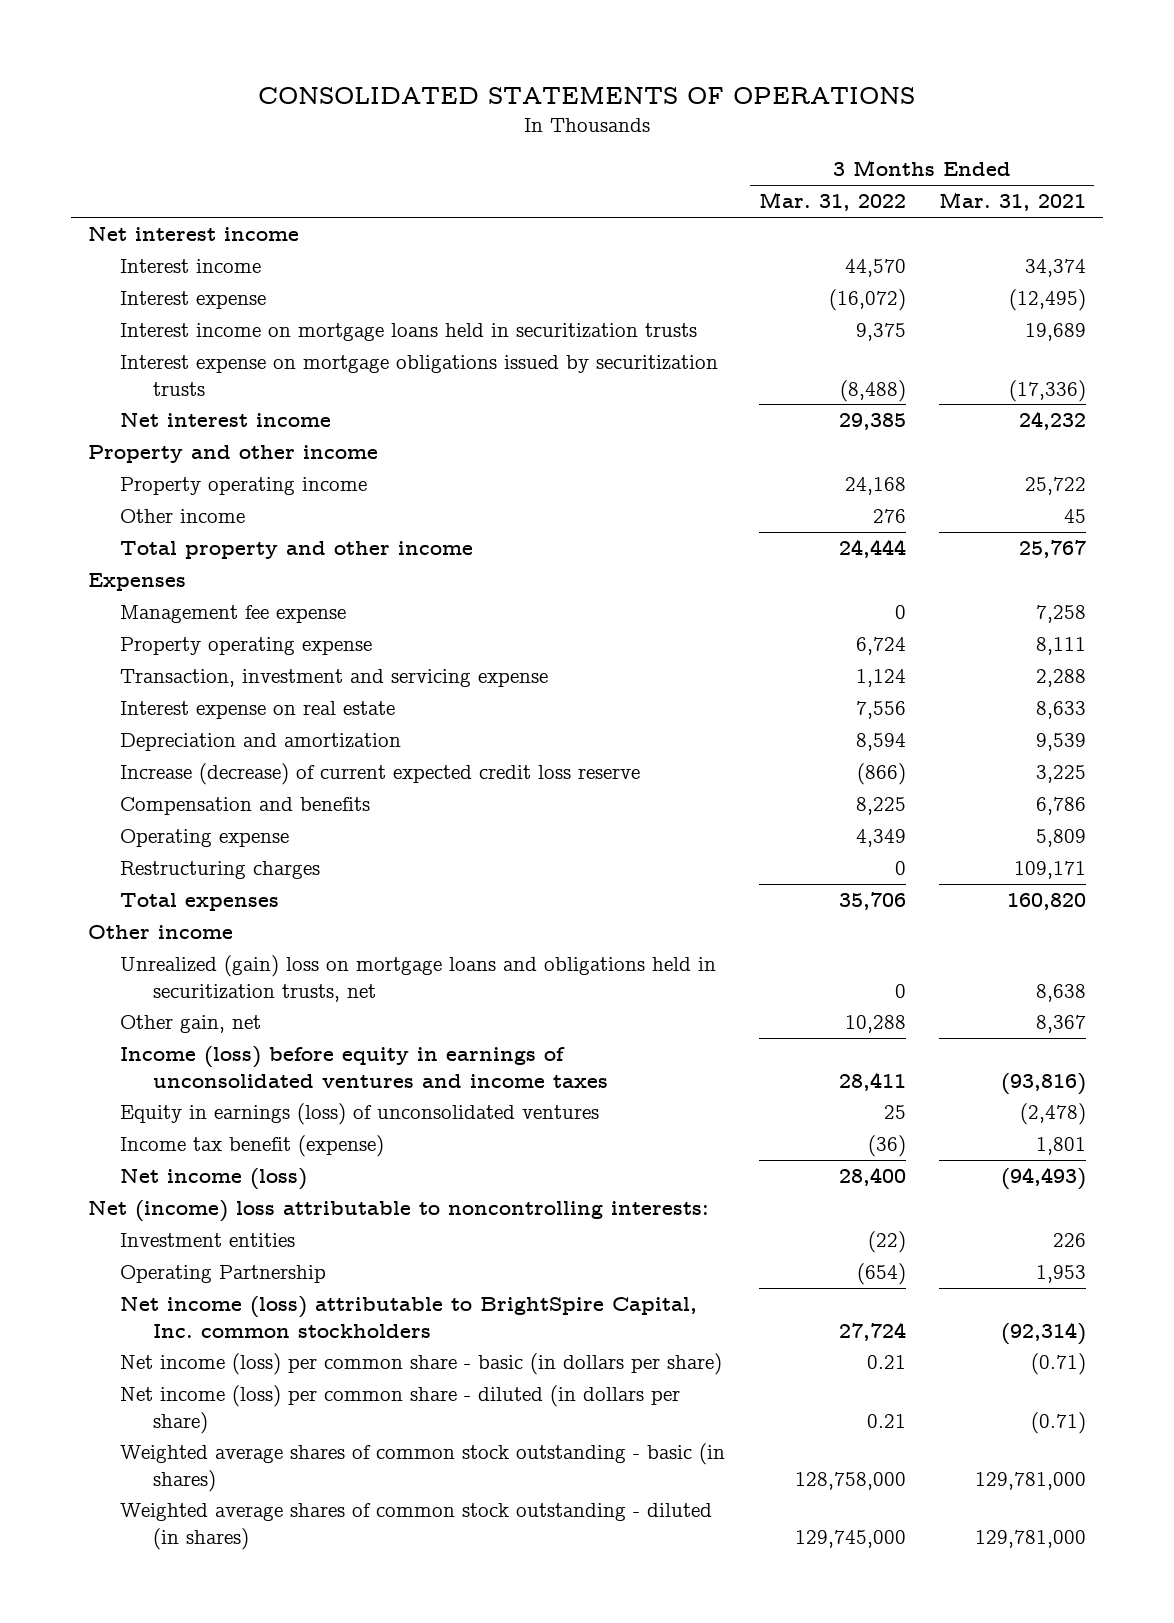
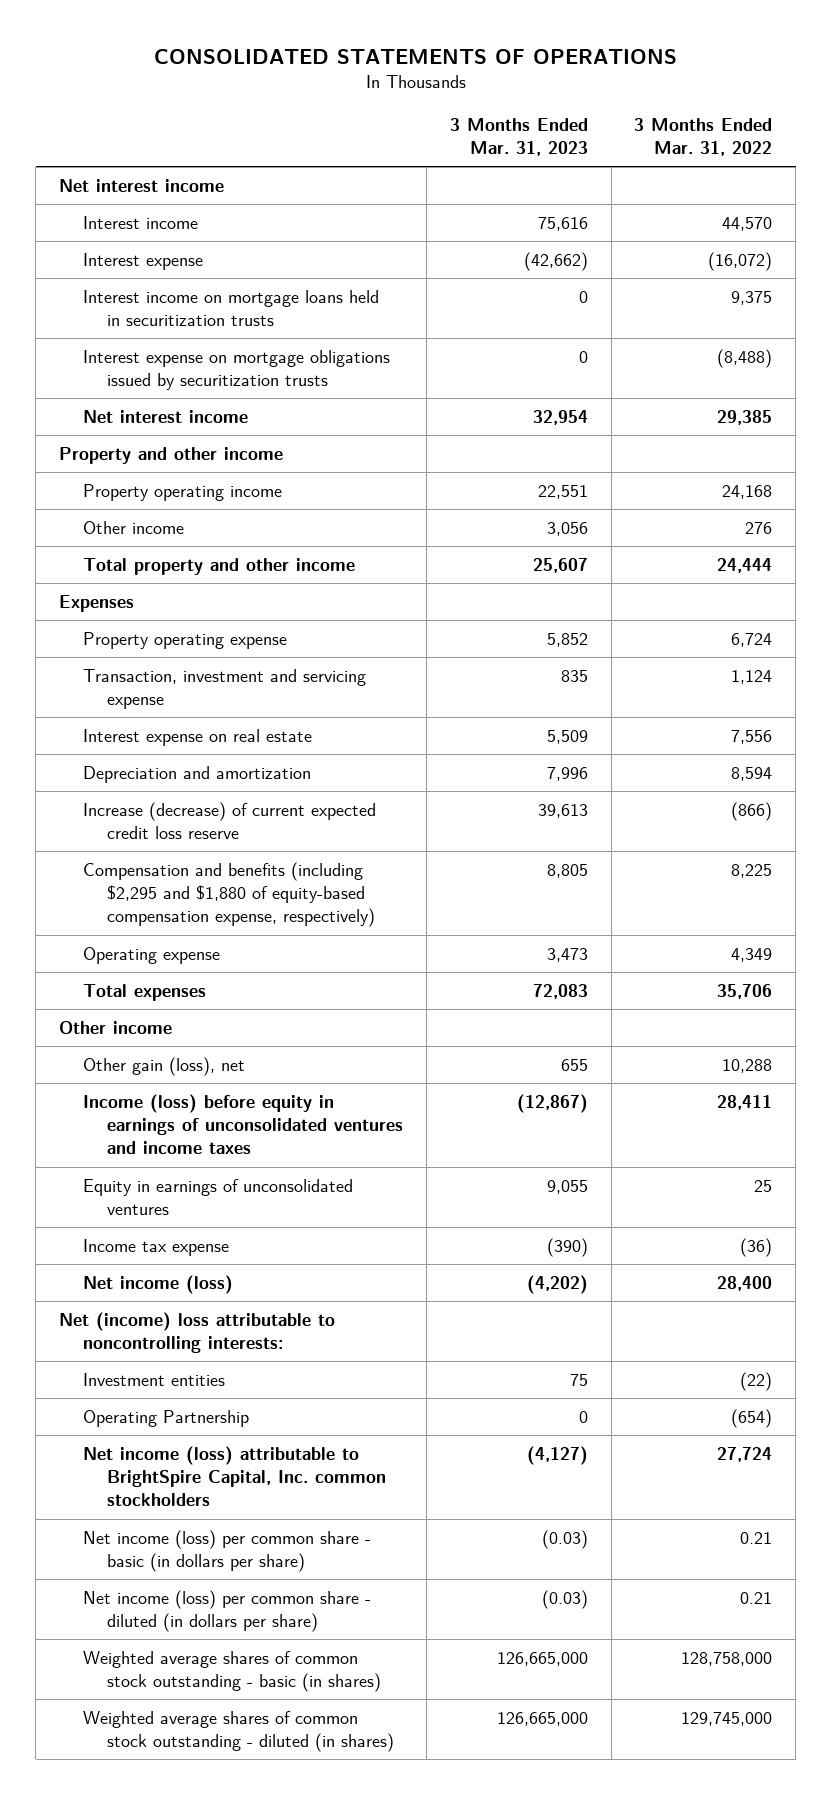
[939,192,1087,212] Mar. 31, 2021 -> none
none -> [449,117,588,156] 3 Months Ended Mar. 31, 2023
[120,605,347,624] Management fee expense -> none
[120,797,371,816] Compensation and benefits -> [83,861,376,928] Compensation and benefits (including $2,295 and $1,880 of equity-based compensation expense, respectively)
[120,861,321,880] Restructuring charges -> none
[120,955,717,1002] Unrealized (gain) loss on mortgage loans and obligations held in securitization trusts, net -> none
[120,1015,262,1034] Other gain, net -> [83,1056,246,1076] Other gain (loss), net
[120,1103,600,1126] Equity in earnings (loss) of unconsolidated ventures -> [83,1178,354,1216] Equity in earnings of unconsolidated ventures
[120,1135,385,1158] Income tax benefit (expense) -> [83,1238,230,1256] Income tax expense

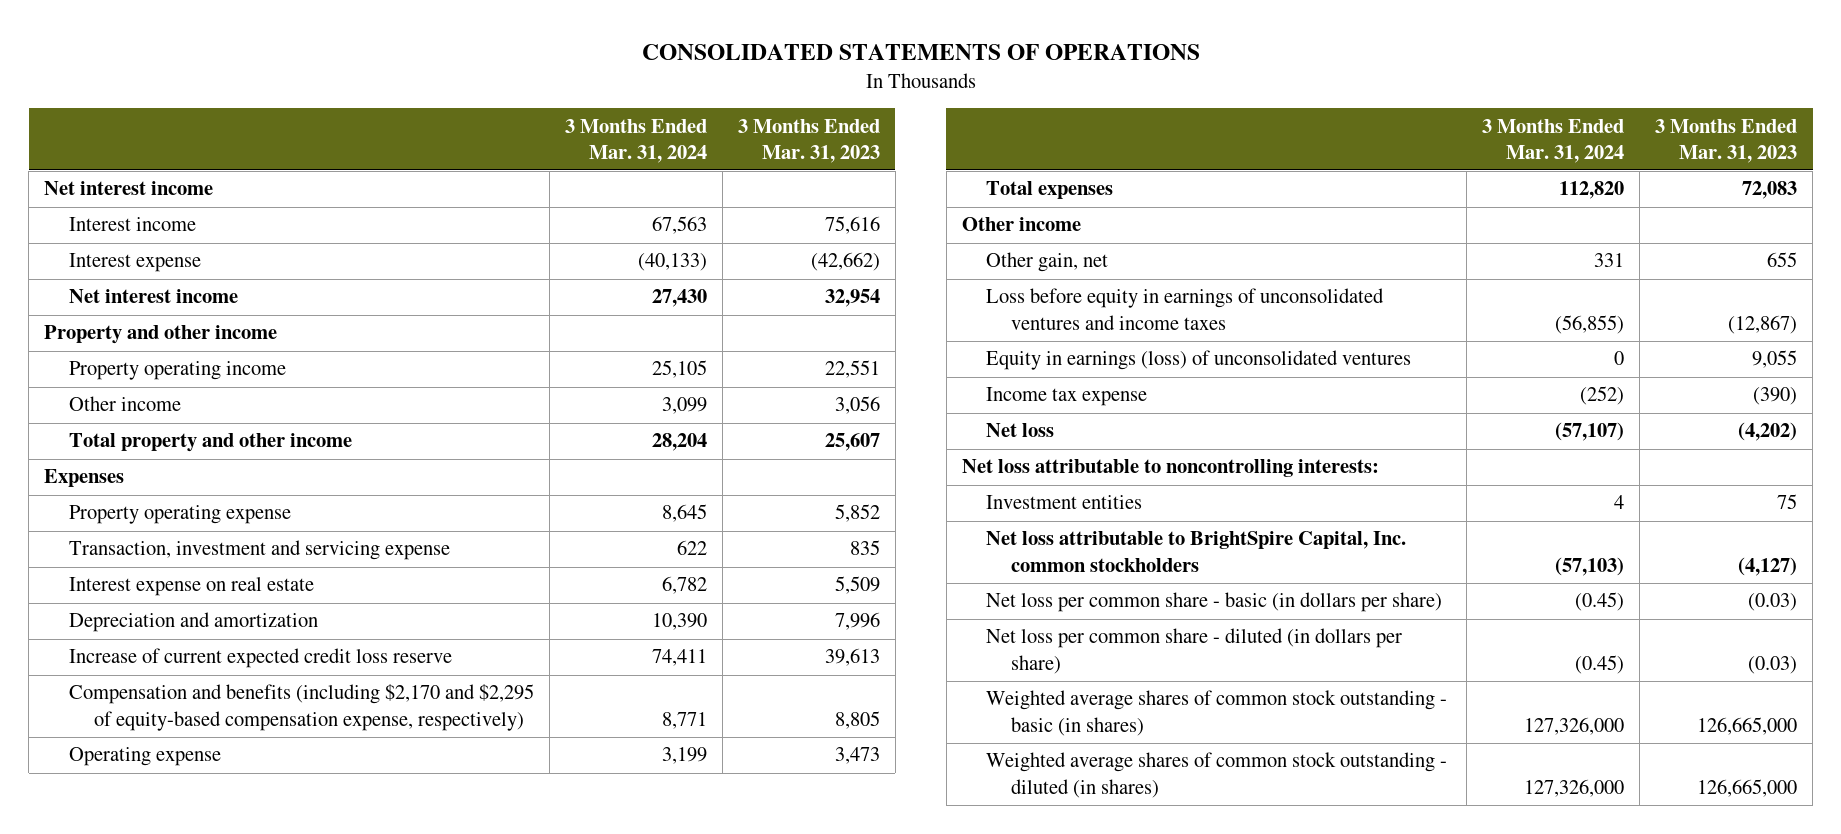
[634,117,773,156] 3 Months Ended Mar. 31, 2022 -> none
none -> [564,118,707,163] 3 Months Ended Mar. 31, 2024
[83,289,380,327] Interest income on mortgage loans held in securitization trusts -> none
[83,349,391,391] Interest expense on mortgage obligations issued by securitization trusts -> none
[83,801,377,840] Increase (decrease) of current expected credit loss reserve -> [69,648,453,669] Increase of current expected credit loss reserve
[83,861,376,928] Compensation and benefits (including $2,295 and $1,880 of equity-based compensation expense, respectively) -> [69,684,535,731] Compensation and benefits (including $2,170 and $2,295 of equity-based compensation expense, respectively)
[83,1056,246,1076] Other gain (loss), net -> [986,252,1109,273] Other gain, net
[83,1093,404,1155] Income (loss) before equity in earnings of unconsolidated ventures and income taxes -> [986,288,1385,330] Loss before equity in earnings of unconsolidated ventures and income taxes
[83,1178,354,1216] Equity in earnings of unconsolidated ventures -> [986,350,1412,371] Equity in earnings (loss) of unconsolidated ventures
[83,1274,234,1294] Net income (loss) -> [986,423,1055,438] Net loss
[58,1311,335,1354] Net (income) loss attributable to noncontrolling interests: -> [961,459,1379,478] Net loss attributable to noncontrolling interests:
[83,1409,250,1427] Operating Partnership -> none
[83,1445,387,1507] Net income (loss) attributable to BrightSpire Capital, Inc. common stockholders -> [986,531,1407,572] Net loss attributable to BrightSpire Capital, Inc. common stockholders
[83,1529,372,1573] Net income (loss) per common share - basic (in dollars per share) -> [986,592,1443,613] Net loss per common share - basic (in dollars per share)
[83,1589,372,1633] Net income (loss) per common share - diluted (in dollars per share) -> [986,628,1403,674] Net loss per common share - diluted (in dollars per share)

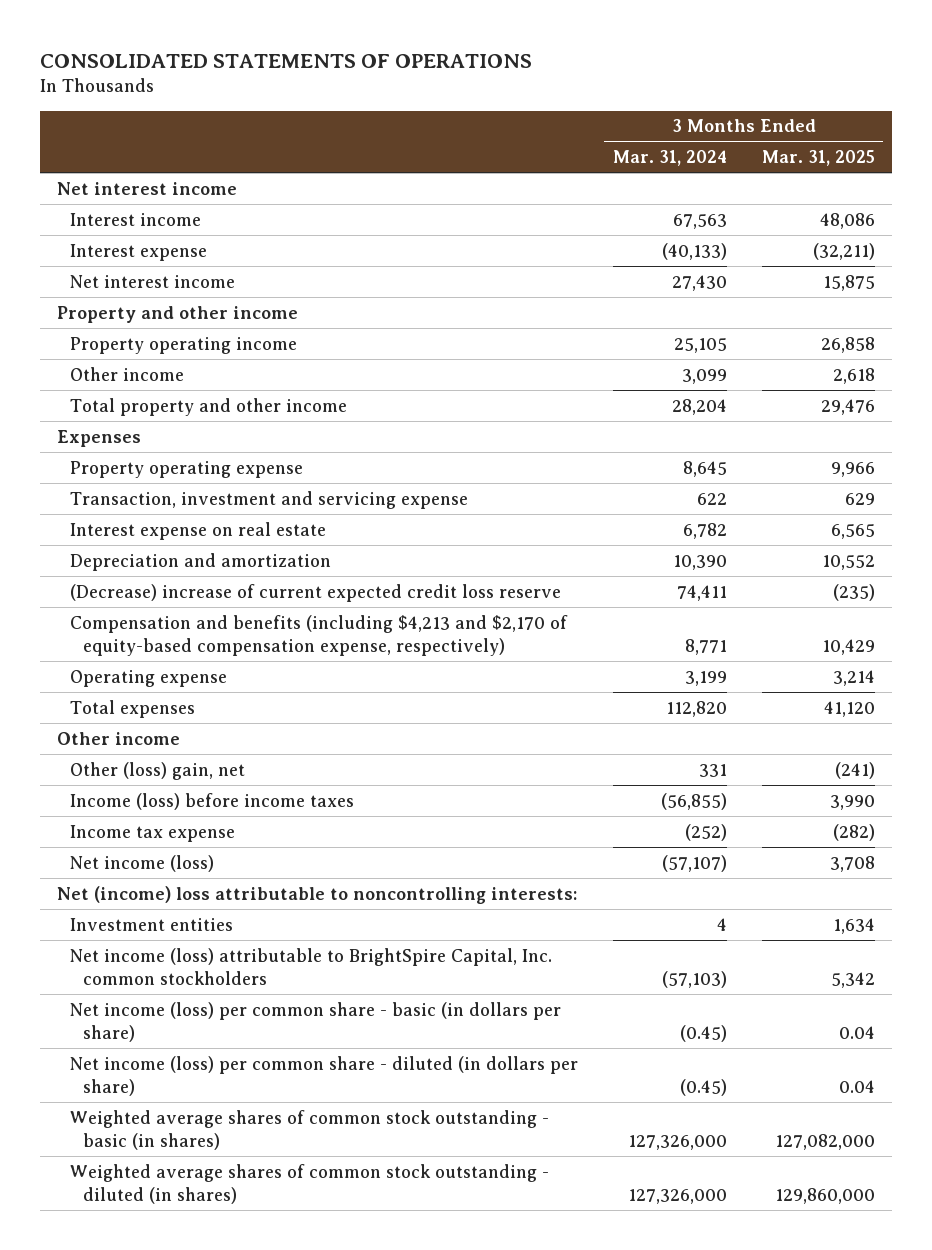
[737,118,880,163] 3 Months Ended Mar. 31, 2023 -> none
none -> [761,150,875,167] Mar. 31, 2025
[69,648,453,669] Increase of current expected credit loss reserve -> [69,583,561,602] (Decrease) increase of current expected credit loss reserve
[69,684,535,731] Compensation and benefits (including $2,170 and $2,295 of equity-based compensation expense, respectively) -> [69,614,568,656] Compensation and benefits (including $4,213 and $2,170 of equity-based compensation expense, respectively)
[986,350,1412,371] Equity in earnings (loss) of unconsolidated ventures -> none
[986,252,1109,273] Other gain, net -> [69,761,245,780] Other (loss) gain, net
[986,288,1385,330] Loss before equity in earnings of unconsolidated ventures and income taxes -> [69,792,354,810] Income (loss) before income taxes
[986,423,1055,438] Net loss -> [69,854,214,872] Net income (loss)
[961,459,1379,478] Net loss attributable to noncontrolling interests: -> [57,885,578,904] Net (income) loss attributable to noncontrolling interests:
[986,531,1407,572] Net loss attributable to BrightSpire Capital, Inc. common stockholders -> [69,947,552,985] Net income (loss) attributable to BrightSpire Capital, Inc. common stockholders
[986,592,1443,613] Net loss per common share - basic (in dollars per share) -> [69,1001,561,1042] Net income (loss) per common share - basic (in dollars per share)
[986,628,1403,674] Net loss per common share - diluted (in dollars per share) -> [69,1055,578,1096] Net income (loss) per common share - diluted (in dollars per share)

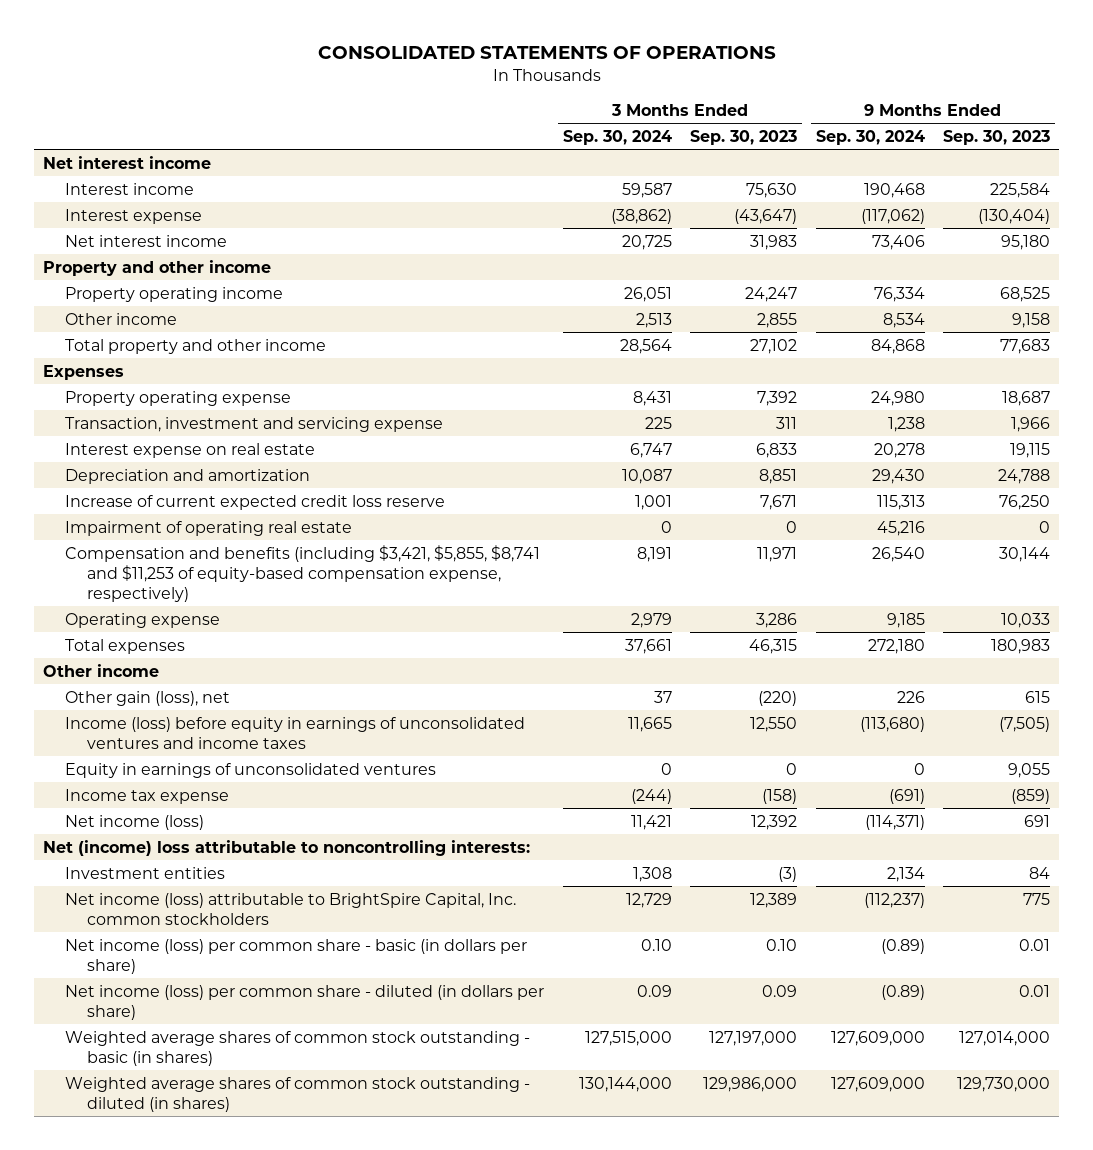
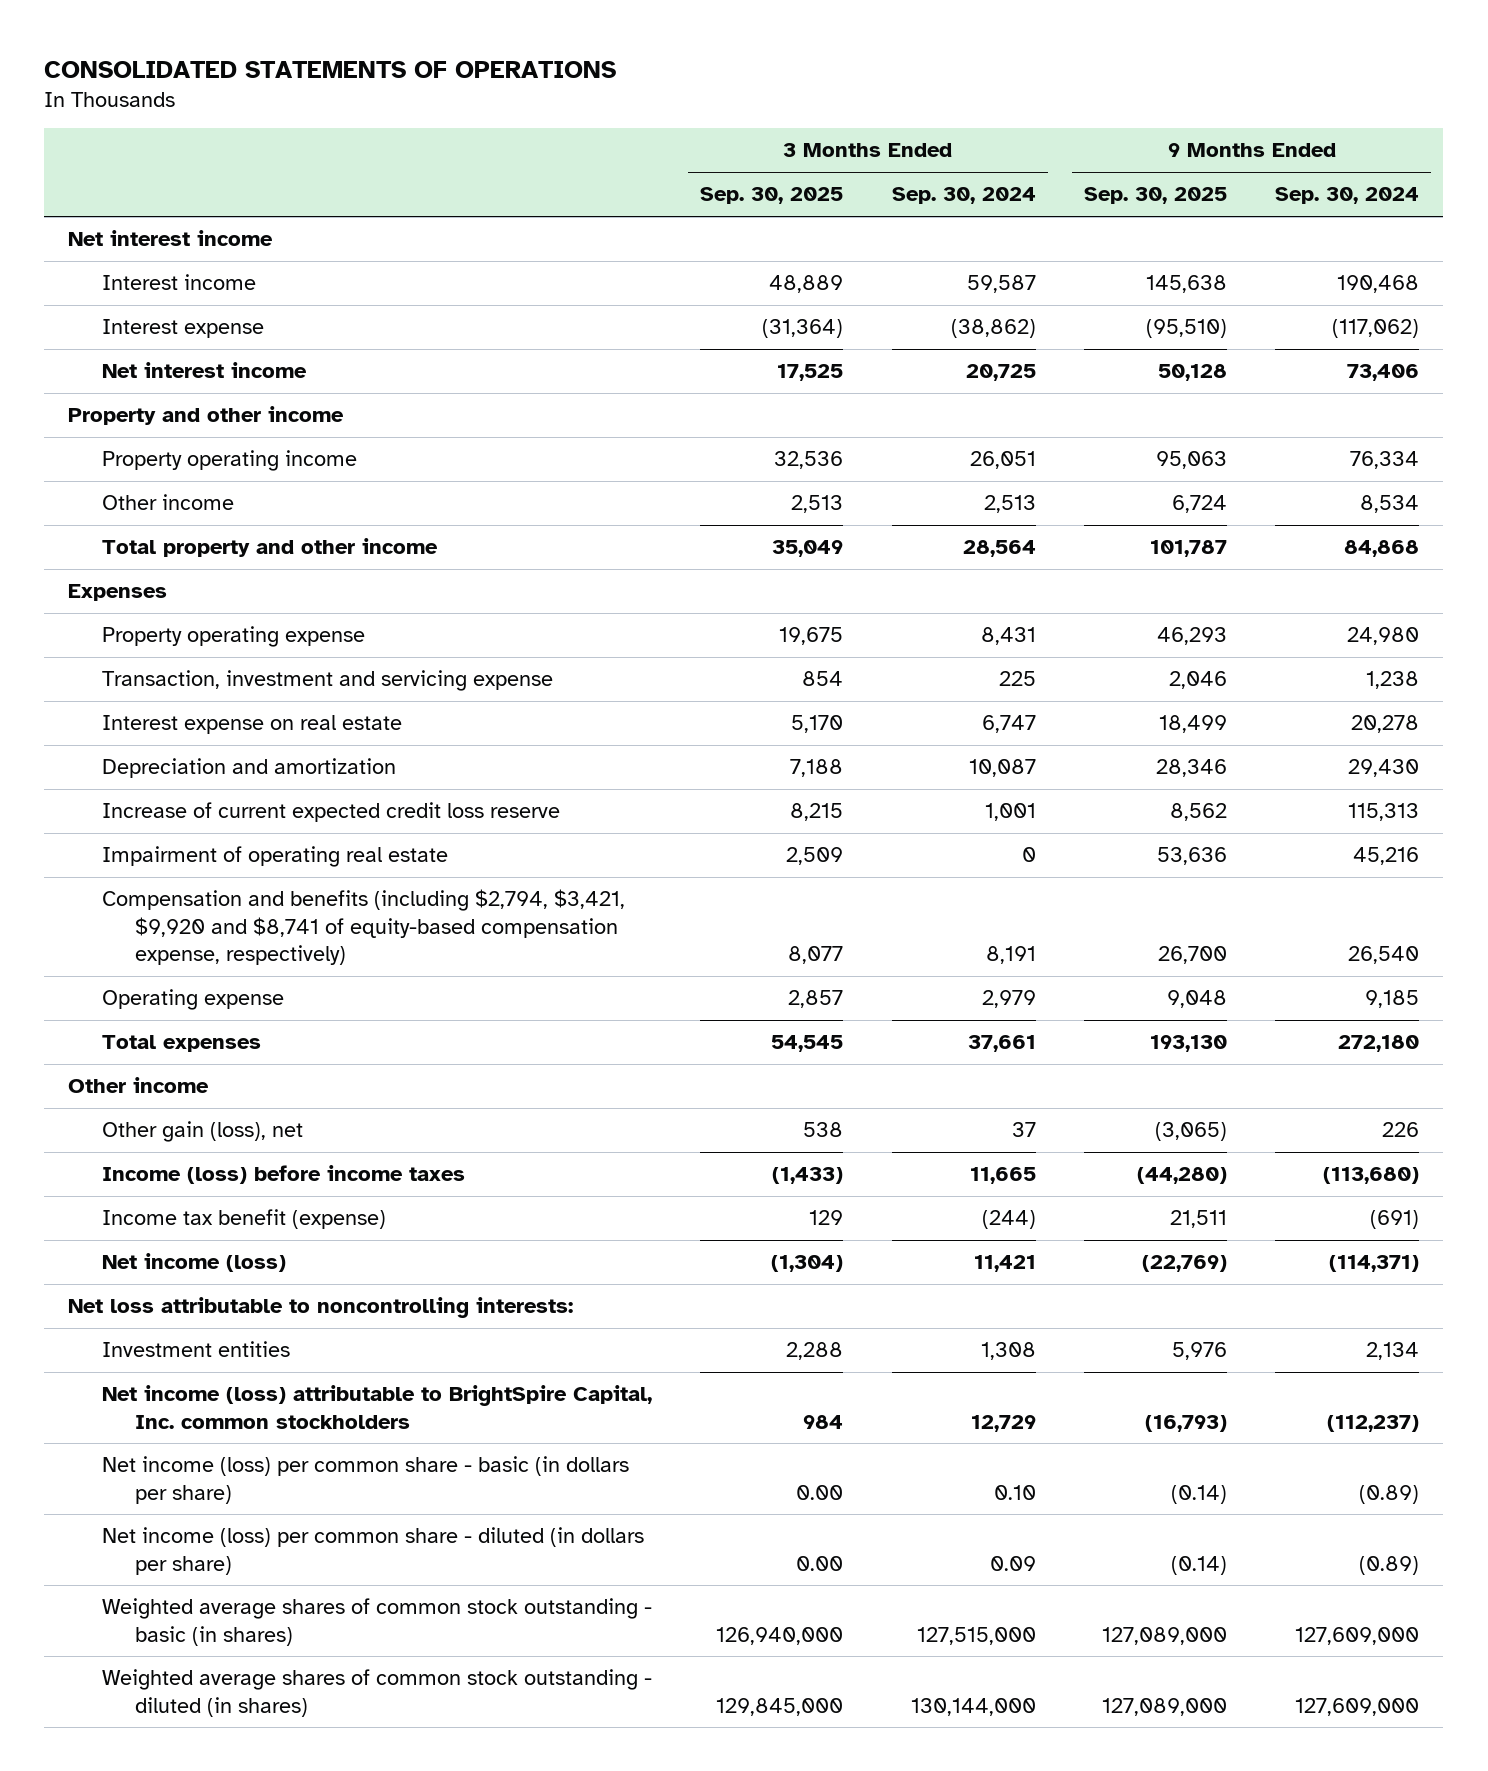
[690,129,798,145] Sep. 30, 2023 -> none
[942,129,1050,145] Sep. 30, 2023 -> none
none -> [700,187,844,205] Sep. 30, 2025
none -> [1083,187,1227,205] Sep. 30, 2025
[65,544,541,603] Compensation and benefits (including $3,421, $5,855, $8,741 and $11,253 of equity-based compensation expense, respectively) -> [101,889,625,966] Compensation and benefits (including $2,794, $3,421, $9,920 and $8,741 of equity-based compensation expense, respectively)
[65,762,437,778] Equity in earnings of unconsolidated ventures -> none
[65,716,526,749] Income (loss) before equity in earnings of unconsolidated ventures and income taxes -> [101,1165,465,1185] Income (loss) before income taxes
[65,788,230,804] Income tax expense -> [101,1209,386,1230] Income tax benefit (expense)
[43,839,531,856] Net (income) loss attributable to noncontrolling interests: -> [68,1297,574,1319] Net loss attributable to noncontrolling interests:

